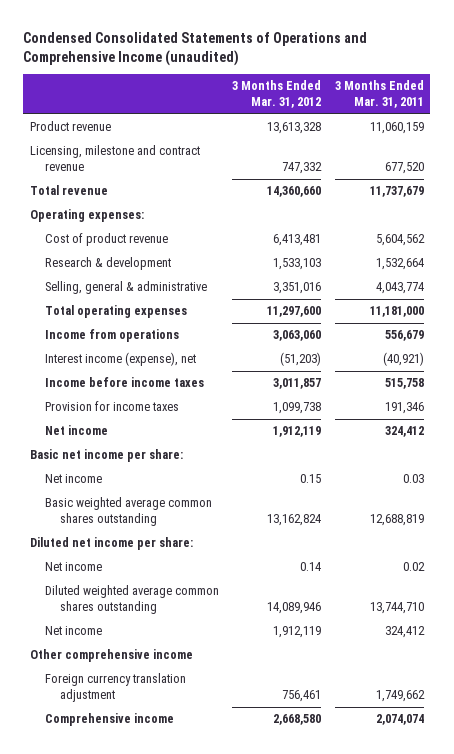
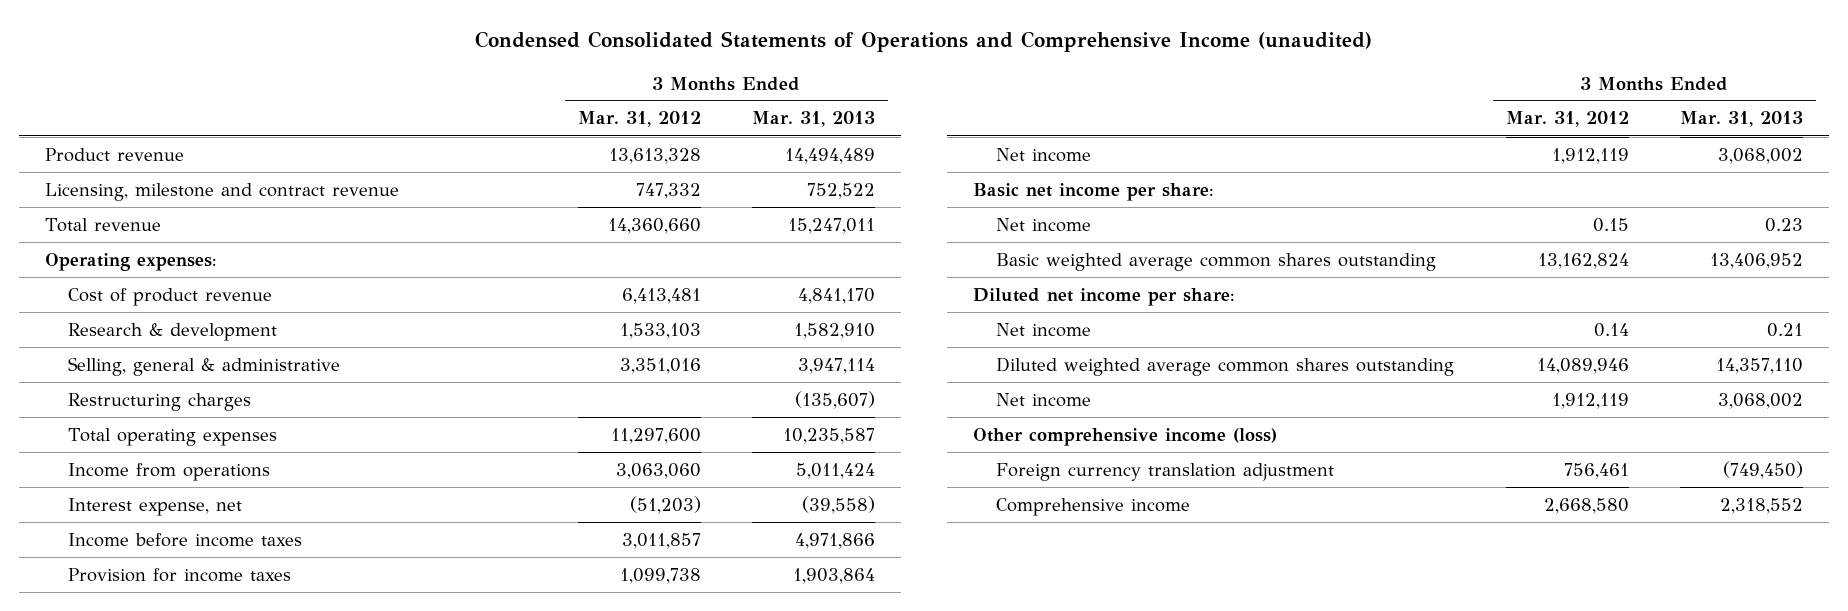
[334,80,424,109] 3 Months Ended Mar. 31, 2011 -> none
none -> [752,111,876,128] Mar. 31, 2013
none -> [68,392,252,411] Restructuring charges
[45,352,197,367] Interest income (expense), net -> [68,497,243,516] Interest expense, net
[30,649,194,663] Other comprehensive income -> [972,427,1277,446] Other comprehensive income (loss)

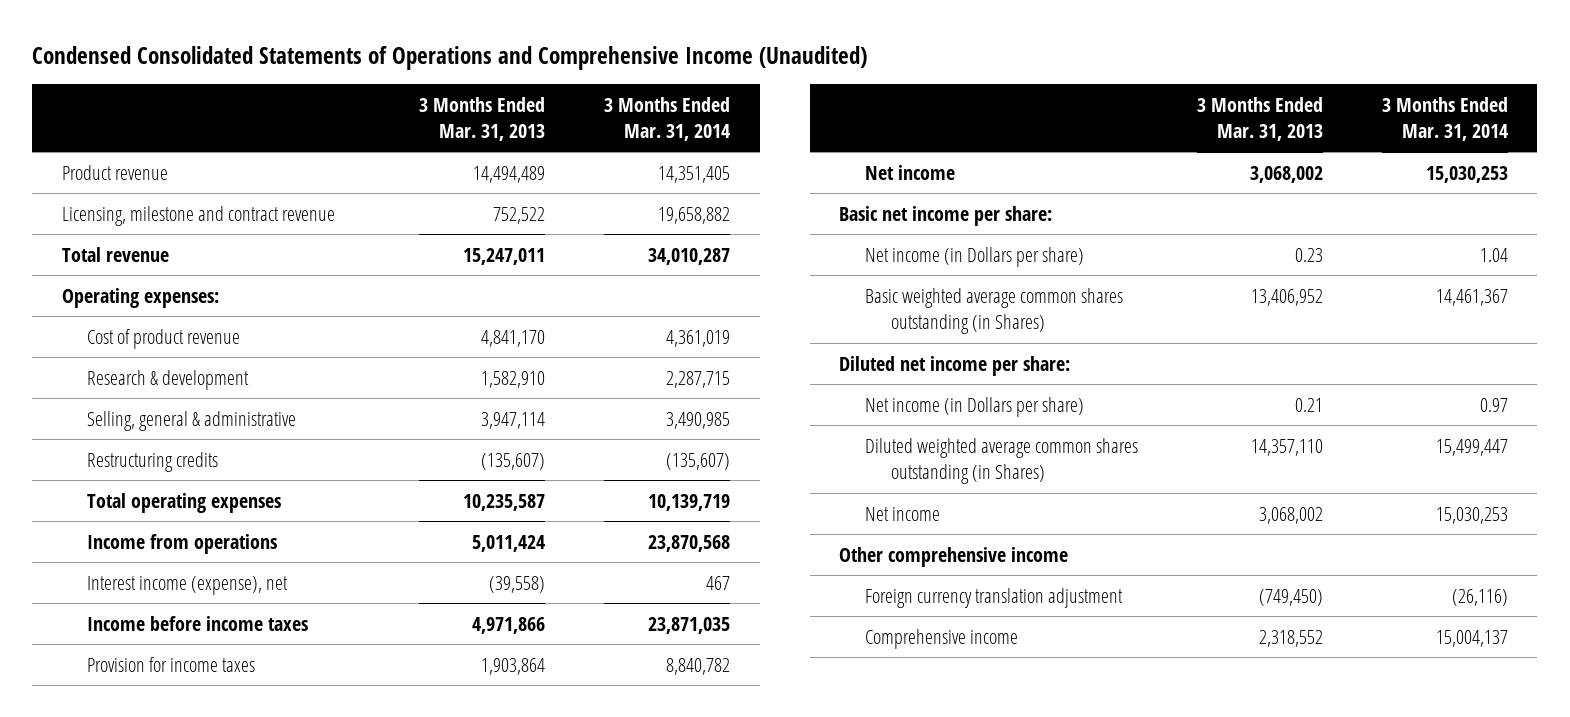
[474,31,1372,53] Condensed Consolidated Statements of Operations and Comprehensive Income (unaudited) -> [32,45,868,70] Condensed Consolidated Statements of Operations and Comprehensive Income (Unaudited)
[577,111,701,128] Mar. 31, 2012 -> none
none -> [604,96,731,141] 3 Months Ended Mar. 31, 2014
[68,392,252,411] Restructuring charges -> [87,451,219,472] Restructuring credits
[68,497,243,516] Interest expense, net -> [87,575,289,595] Interest income (expense), net
[996,217,1092,232] Net income -> [864,246,1084,267] Net income (in Dollars per share)
[996,252,1437,271] Basic weighted average common shares outstanding -> [864,287,1123,335] Basic weighted average common shares outstanding (in Shares)
[996,322,1092,337] Net income -> [864,396,1084,417] Net income (in Dollars per share)
[996,356,1455,376] Diluted weighted average common shares outstanding -> [864,437,1138,485] Diluted weighted average common shares outstanding (in Shares)
[972,427,1277,446] Other comprehensive income (loss) -> [839,546,1069,567] Other comprehensive income

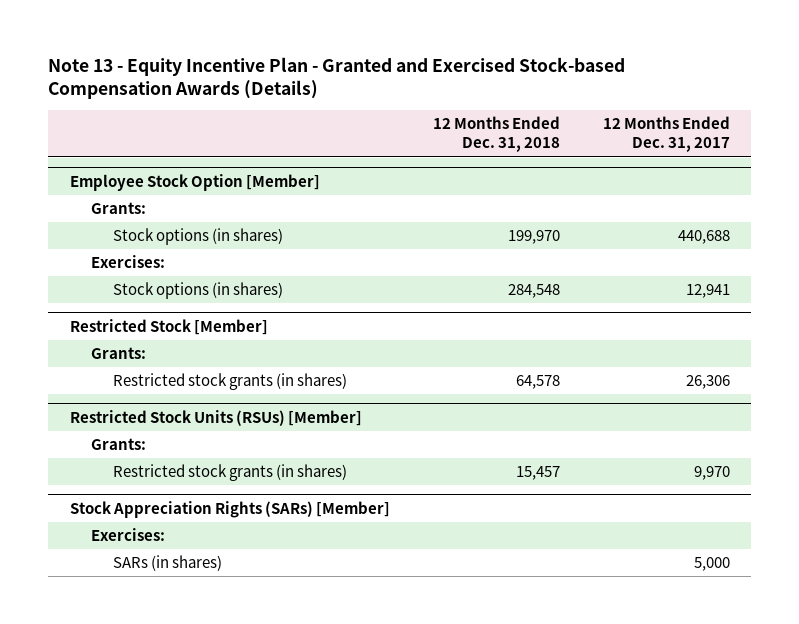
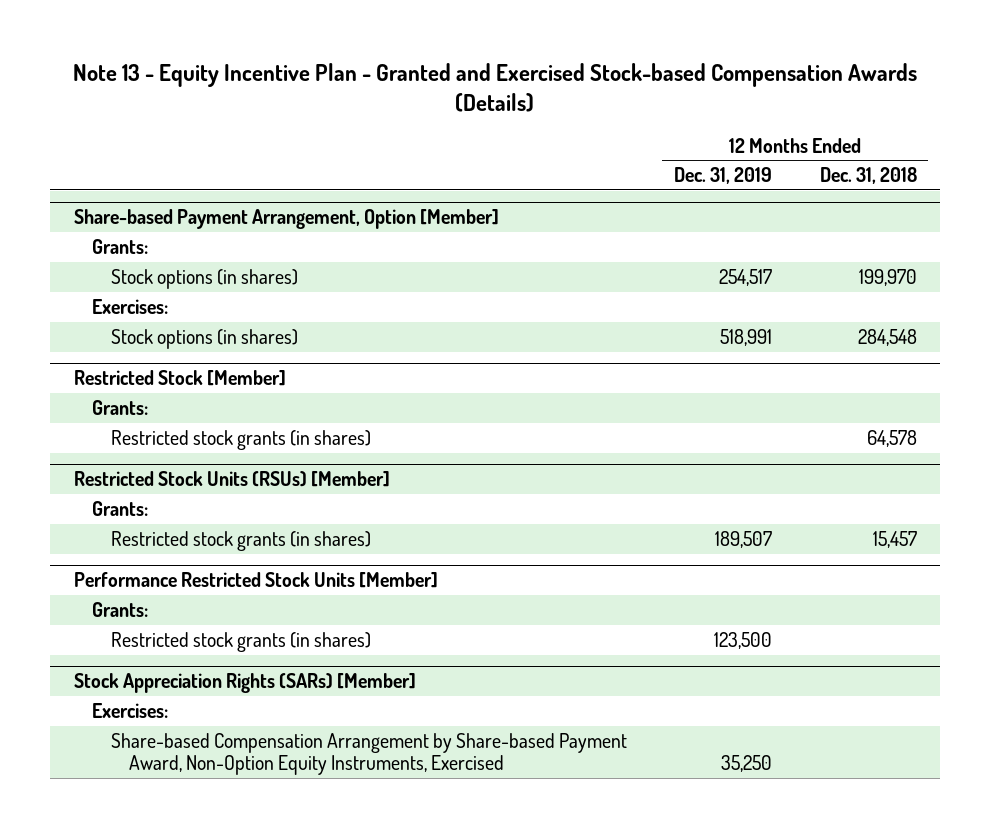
[602,116,730,153] 12 Months Ended Dec. 31, 2017 -> none
none -> [674,167,773,185] Dec. 31, 2019
[69,173,320,191] Employee Stock Option [Member] -> [74,209,500,230] Share-based Payment Arrangement, Option [Member]
none -> [74,572,439,589] Performance Restricted Stock Units [Member]
none -> [92,601,149,617] Grants:
none -> [110,631,371,652] Restricted stock grants (in shares)
[112,555,222,572] SARs (in shares) -> [110,732,627,776] Share-based Compensation Arrangement by Share-based Payment Award, Non-Option Equity Instruments, Exercised

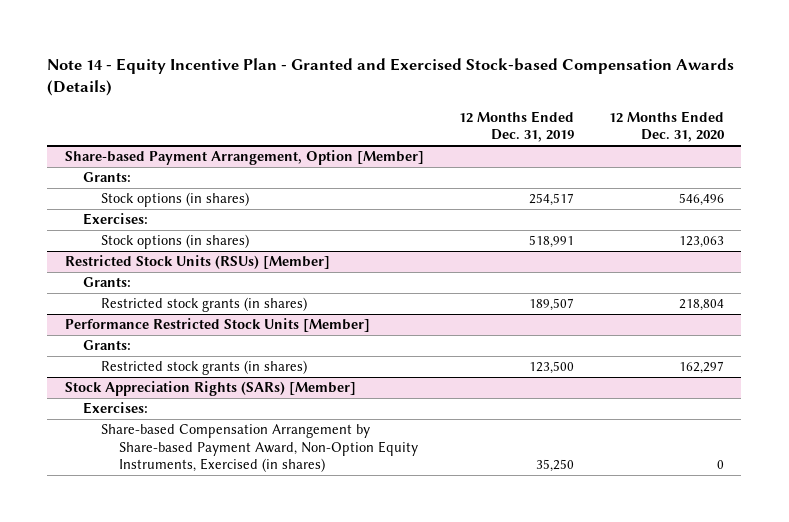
[73,62,918,113] Note 13 - Equity Incentive Plan - Granted and Exercised Stock-based Compensation Awards (Details) -> [47,57,735,97] Note 14 - Equity Incentive Plan - Granted and Exercised Stock-based Compensation Awards (Details)
[819,167,917,185] Dec. 31, 2018 -> none
none -> [608,110,725,143] 12 Months Ended Dec. 31, 2020
[74,370,287,387] Restricted Stock [Member] -> none
[92,399,149,415] Grants: -> none
[110,429,371,450] Restricted stock grants (in shares) -> none
[110,732,627,776] Share-based Compensation Arrangement by Share-based Payment Award, Non-Option Equity Instruments, Exercised -> [100,424,418,473] Share-based Compensation Arrangement by Share-based Payment Award, Non-Option Equity Instruments, Exercised (in shares)

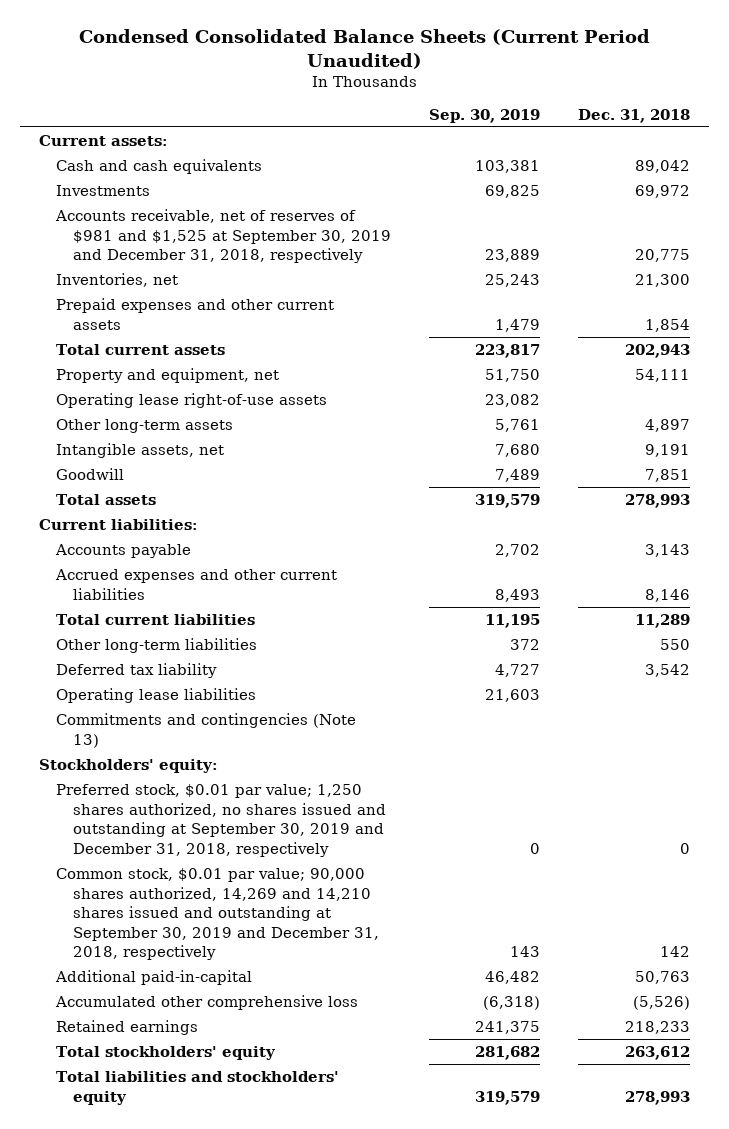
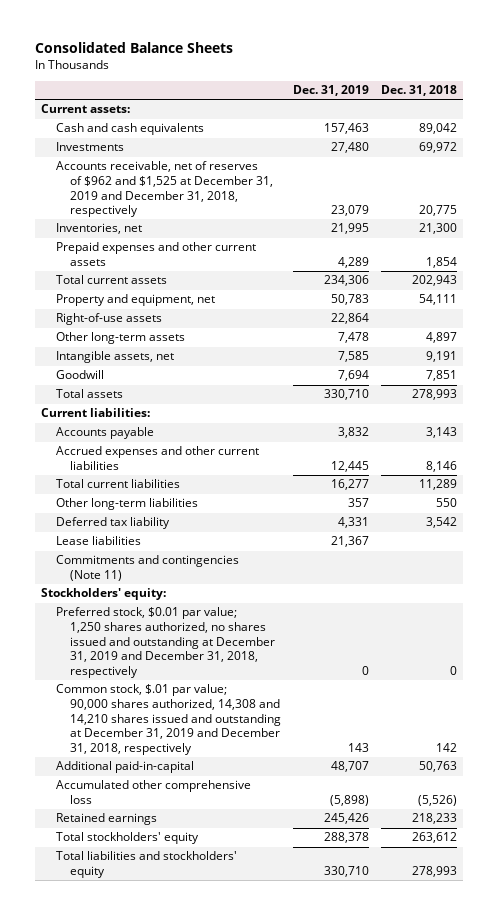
[78,29,650,69] Condensed Consolidated Balance Sheets (Current Period Unaudited) -> [34,42,233,54] Consolidated Balance Sheets
[429,108,541,123] Sep. 30, 2019 -> none
none -> [293,85,370,97] Dec. 31, 2019
[54,208,392,264] Accounts receivable, net of reserves of $981 and $1,525 at September 30, 2019 and December 31, 2018, respectively -> [55,161,274,218] Accounts receivable, net of reserves of $962 and $1,525 at December 31, 2019 and December 31, 2018, respectively
[55,392,327,408] Operating lease right-of-use assets -> [55,313,162,326] Right-of-use assets
[55,687,256,703] Operating lease liabilities -> [55,536,141,546] Lease liabilities
[55,712,356,748] Commitments and contingencies (Note 13) -> [55,555,239,582] Commitments and contingencies (Note 11)
[55,783,387,857] Preferred stock, $0.01 par value; 1,250 shares authorized, no shares issued and outstanding at September 30, 2019 and December 31, 2018, respectively -> [55,607,276,678] Preferred stock, $0.01 par value; 1,250 shares authorized, no shares issued and outstanding at December 31, 2019 and December 31, 2018, respectively
[55,867,380,961] Common stock, $0.01 par value; 90,000 shares authorized, 14,269 and 14,210 shares issued and outstanding at September 30, 2019 and December 31, 2018, respectively -> [55,684,282,755] Common stock, $.01 par value; 90,000 shares authorized, 14,308 and 14,210 shares issued and outstanding at December 31, 2019 and December 31, 2018, respectively

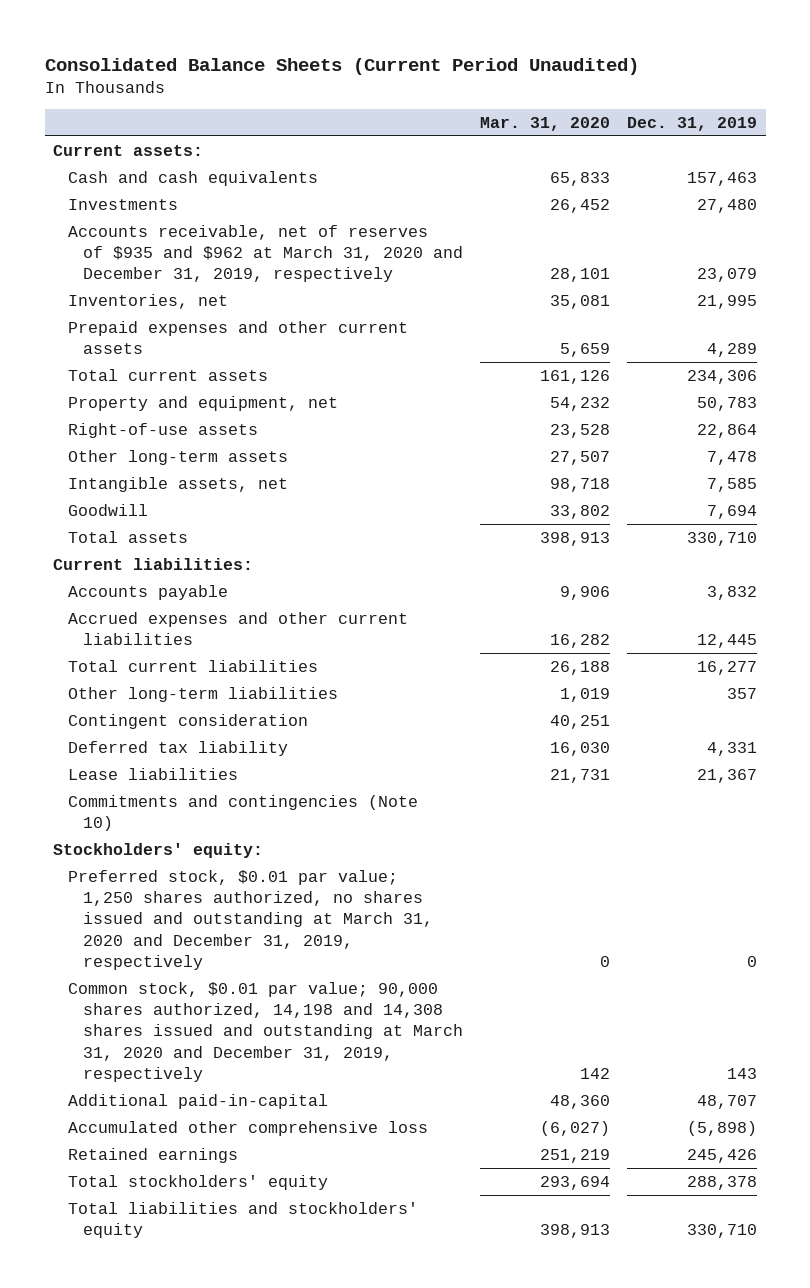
[34,42,233,54] Consolidated Balance Sheets -> [44,57,639,75] Consolidated Balance Sheets (Current Period Unaudited)
[381,85,458,97] Dec. 31, 2018 -> none
none -> [479,117,610,132] Mar. 31, 2020
[55,161,274,218] Accounts receivable, net of reserves of $962 and $1,525 at December 31, 2019 and December 31, 2018, respectively -> [68,224,463,283] Accounts receivable, net of reserves of $935 and $962 at March 31, 2020 and December 31, 2019, respectively
none -> [68,713,309,729] Contingent consideration
[55,555,239,582] Commitments and contingencies (Note 11) -> [68,794,419,832] Commitments and contingencies (Note 10)
[55,607,276,678] Preferred stock, $0.01 par value; 1,250 shares authorized, no shares issued and outstanding at December 31, 2019 and December 31, 2018, respectively -> [68,869,433,971] Preferred stock, $0.01 par value; 1,250 shares authorized, no shares issued and outstanding at March 31, 2020 and December 31, 2019, respectively
[55,684,282,755] Common stock, $.01 par value; 90,000 shares authorized, 14,308 and 14,210 shares issued and outstanding at December 31, 2019 and December 31, 2018, respectively -> [68,981,463,1083] Common stock, $0.01 par value; 90,000 shares authorized, 14,198 and 14,308 shares issued and outstanding at March 31, 2020 and December 31, 2019, respectively

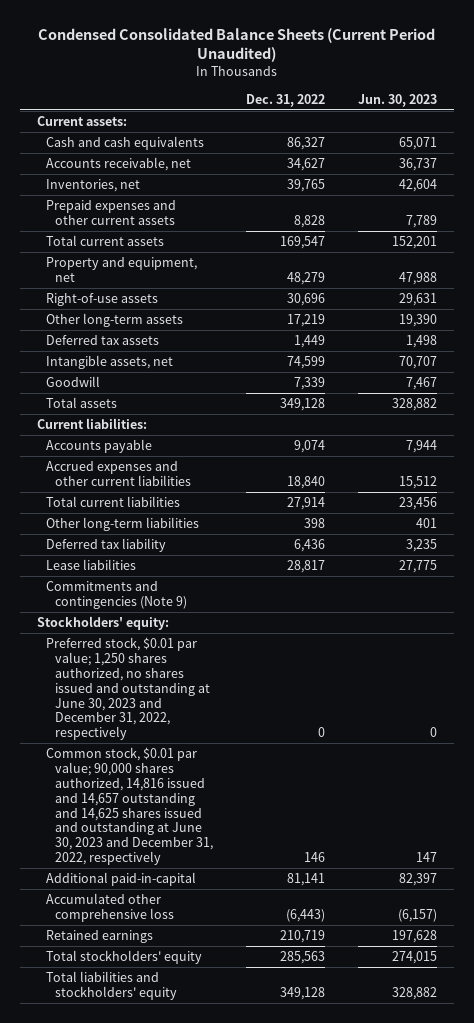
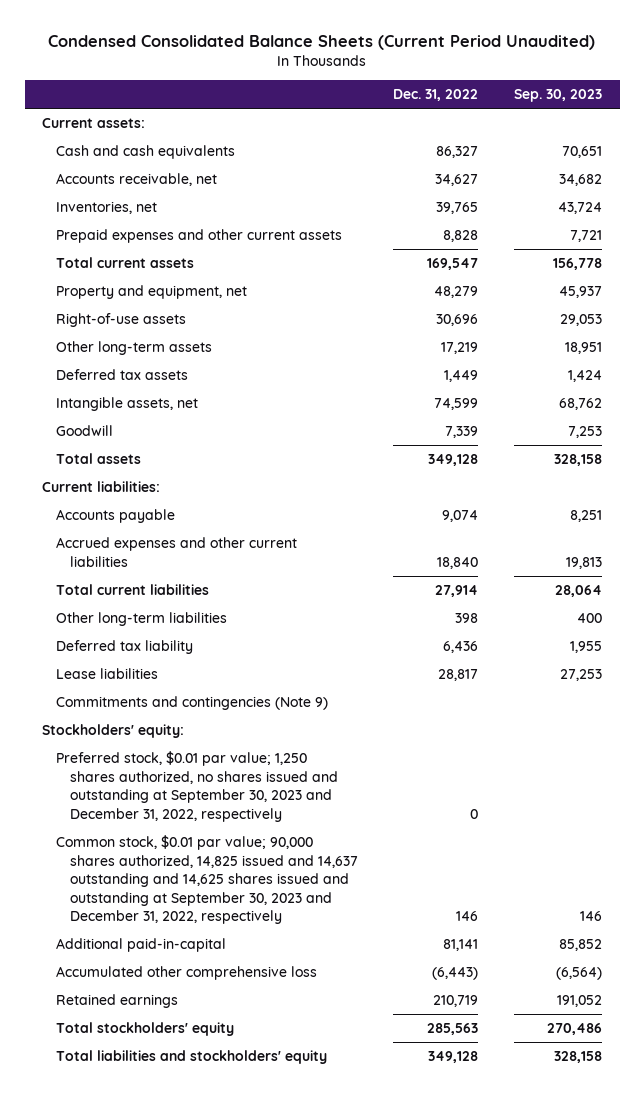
[358,94,438,108] Jun. 30, 2023 -> none
none -> [513,89,602,103] Sep. 30, 2023
[45,636,210,741] Preferred stock, $0.01 par value; 1,250 shares authorized, no shares issued and outstanding at June 30, 2023 and December 31, 2022, respectively -> [56,751,339,822] Preferred stock, $0.01 par value; 1,250 shares authorized, no shares issued and outstanding at September 30, 2023 and December 31, 2022, respectively
[45,746,213,866] Common stock, $0.01 par value; 90,000 shares authorized, 14,816 issued and 14,657 outstanding and 14,625 shares issued and outstanding at June 30, 2023 and December 31, 2022, respectively -> [56,835,359,924] Common stock, $0.01 par value; 90,000 shares authorized, 14,825 issued and 14,637 outstanding and 14,625 shares issued and outstanding at September 30, 2023 and December 31, 2022, respectively

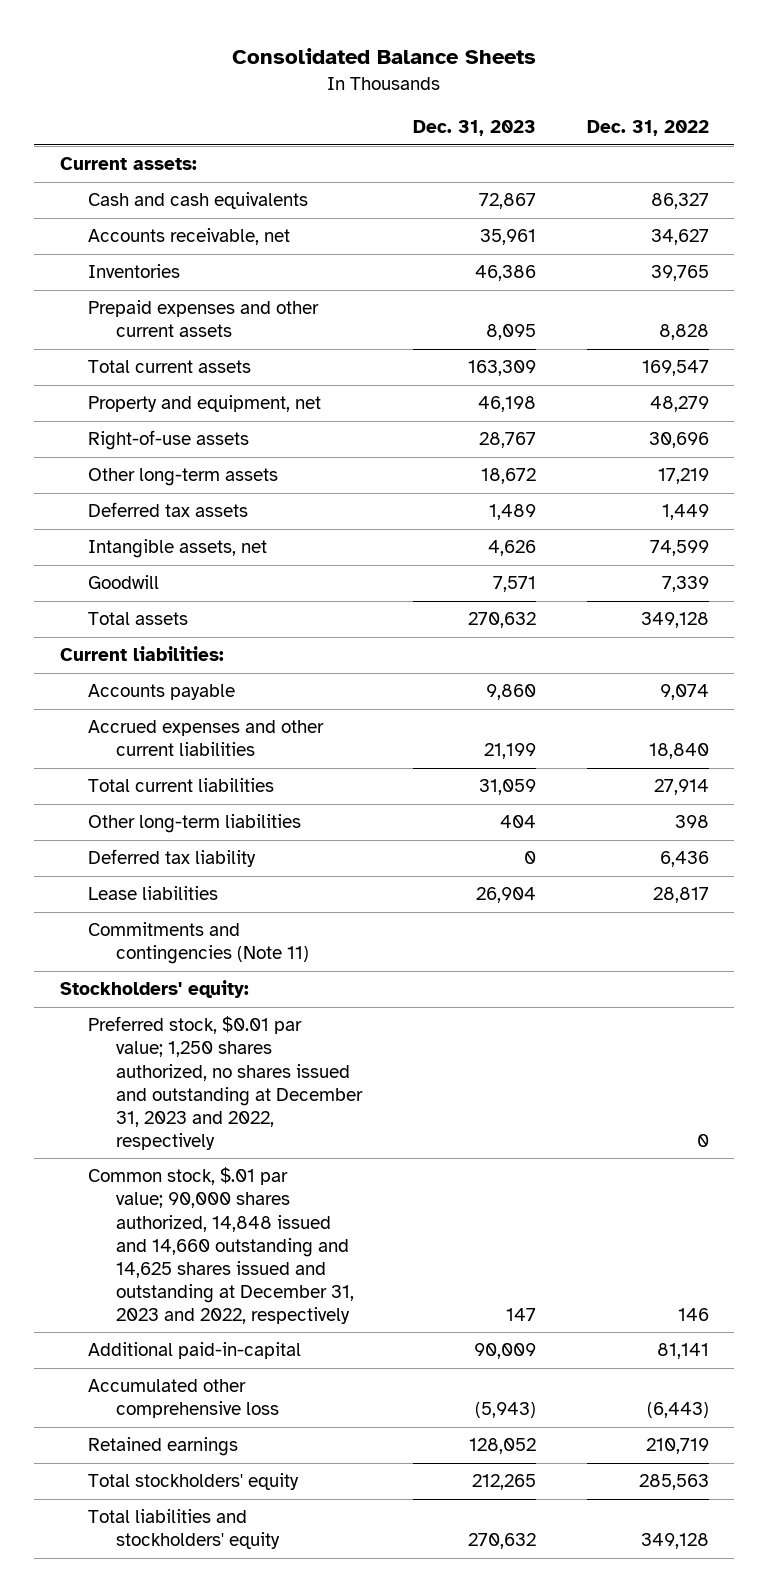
[48,34,596,50] Condensed Consolidated Balance Sheets (Current Period Unaudited) -> [232,48,537,65] Consolidated Balance Sheets
[513,89,602,103] Sep. 30, 2023 -> none
none -> [412,120,536,137] Dec. 31, 2023
[56,201,158,215] Inventories, net -> [87,264,180,279] Inventories
[56,696,329,711] Commitments and contingencies (Note 9) -> [87,922,309,965] Commitments and contingencies (Note 11)
[56,751,339,822] Preferred stock, $0.01 par value; 1,250 shares authorized, no shares issued and outstanding at September 30, 2023 and December 31, 2022, respectively -> [87,1016,363,1150] Preferred stock, $0.01 par value; 1,250 shares authorized, no shares issued and outstanding at December 31, 2023 and 2022, respectively
[56,835,359,924] Common stock, $0.01 par value; 90,000 shares authorized, 14,825 issued and 14,637 outstanding and 14,625 shares issued and outstanding at September 30, 2023 and December 31, 2022, respectively -> [87,1167,354,1324] Common stock, $.01 par value; 90,000 shares authorized, 14,848 issued and 14,660 outstanding and 14,625 shares issued and outstanding at December 31, 2023 and 2022, respectively

